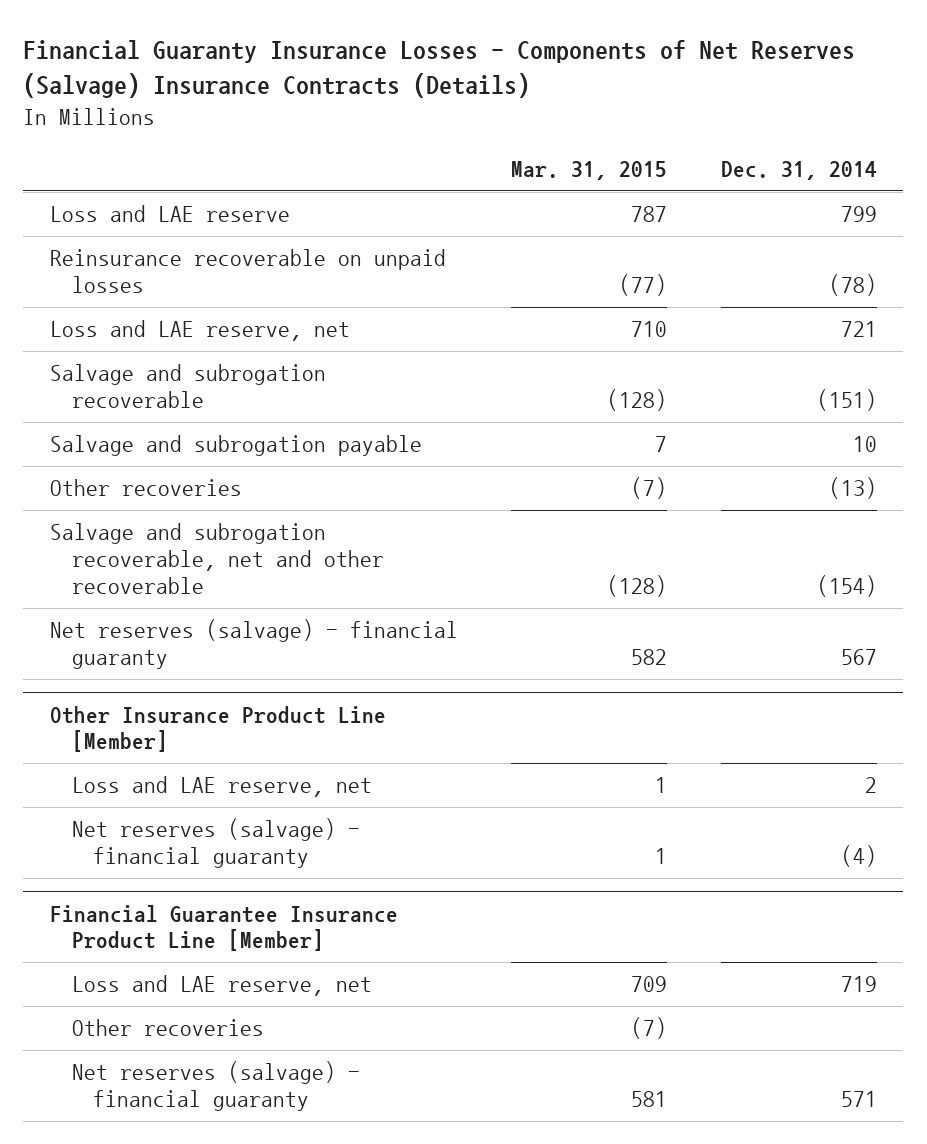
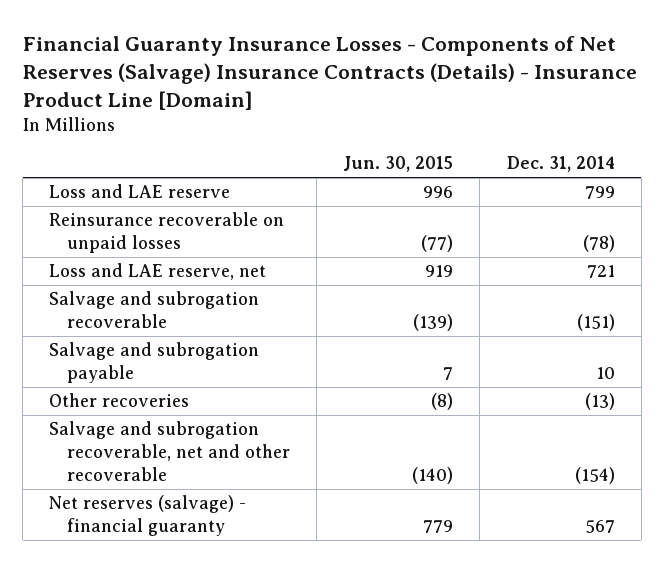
[23,40,856,99] Financial Guaranty Insurance Losses - Components of Net Reserves (Salvage) Insurance Contracts (Details) -> [22,35,637,110] Financial Guaranty Insurance Losses - Components of Net Reserves (Salvage) Insurance Contracts (Details) - Insurance Product Line [Domain]
[511,160,668,180] Mar. 31, 2015 -> none
none -> [343,156,454,173] Jun. 30, 2015
[49,705,386,753] Other Insurance Product Line [Member] -> none
[71,776,372,798] Loss and LAE reserve, net -> none
[71,818,360,869] Net reserves (salvage) - financial guaranty -> none
[49,904,398,952] Financial Guarantee Insurance Product Line [Member] -> none
[71,975,372,997] Loss and LAE reserve, net -> none
[71,1019,264,1037] Other recoveries -> none
[71,1061,360,1112] Net reserves (salvage) - financial guaranty -> none

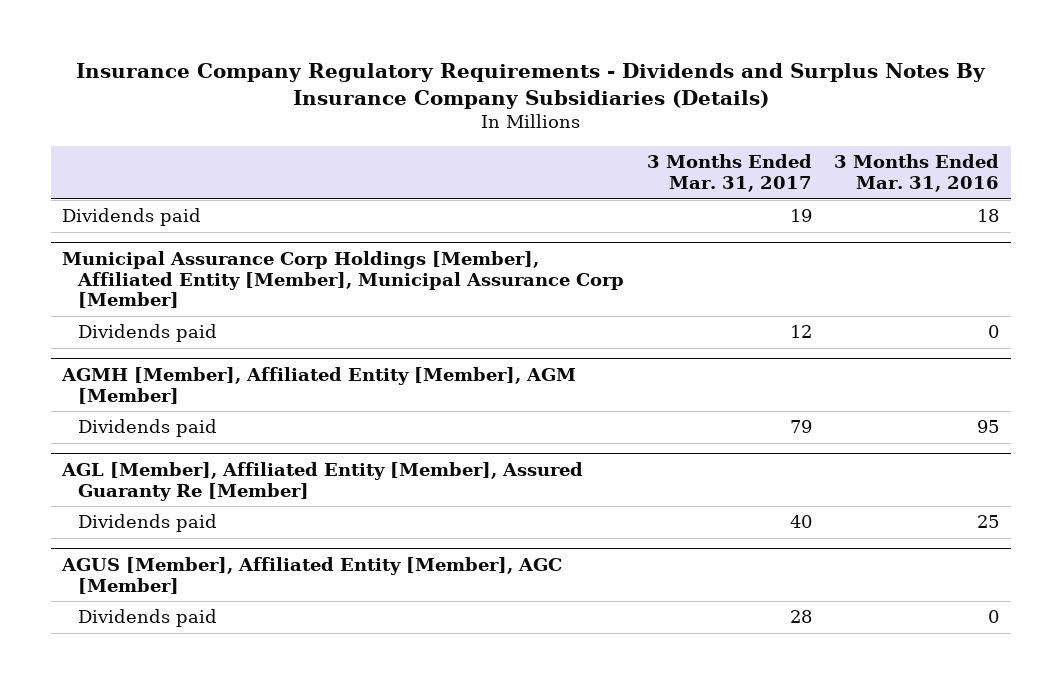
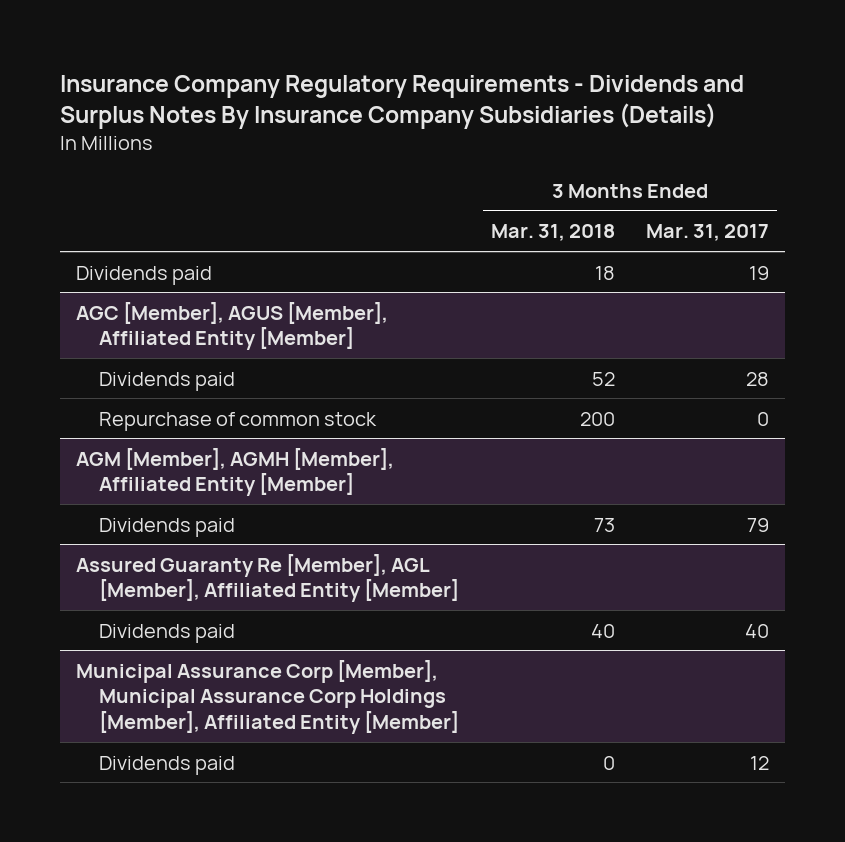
[834,154,1000,193] 3 Months Ended Mar. 31, 2016 -> none
none -> [490,224,615,242] Mar. 31, 2018
[62,250,624,309] Municipal Assurance Corp Holdings [Member], Affiliated Entity [Member], Municipal Assurance Corp [Member] -> none
none -> [75,301,388,351] AGC [Member], AGUS [Member], Affiliated Entity [Member]
[789,325,812,339] 12 -> [746,371,770,386] 28
none -> [99,411,378,431] Repurchase of common stock
[61,366,577,404] AGMH [Member], Affiliated Entity [Member], AGM [Member] -> [75,447,394,497] AGM [Member], AGMH [Member], Affiliated Entity [Member]
[61,461,584,501] AGL [Member], Affiliated Entity [Member], Assured Guaranty Re [Member] -> [75,553,460,603] Assured Guaranty Re [Member], AGL [Member], Affiliated Entity [Member]
[61,556,563,594] AGUS [Member], Affiliated Entity [Member], AGC [Member] -> none
none -> [75,659,460,735] Municipal Assurance Corp [Member], Municipal Assurance Corp Holdings [Member], Affiliated Entity [Member]
[789,610,812,624] 28 -> [750,755,770,770] 12

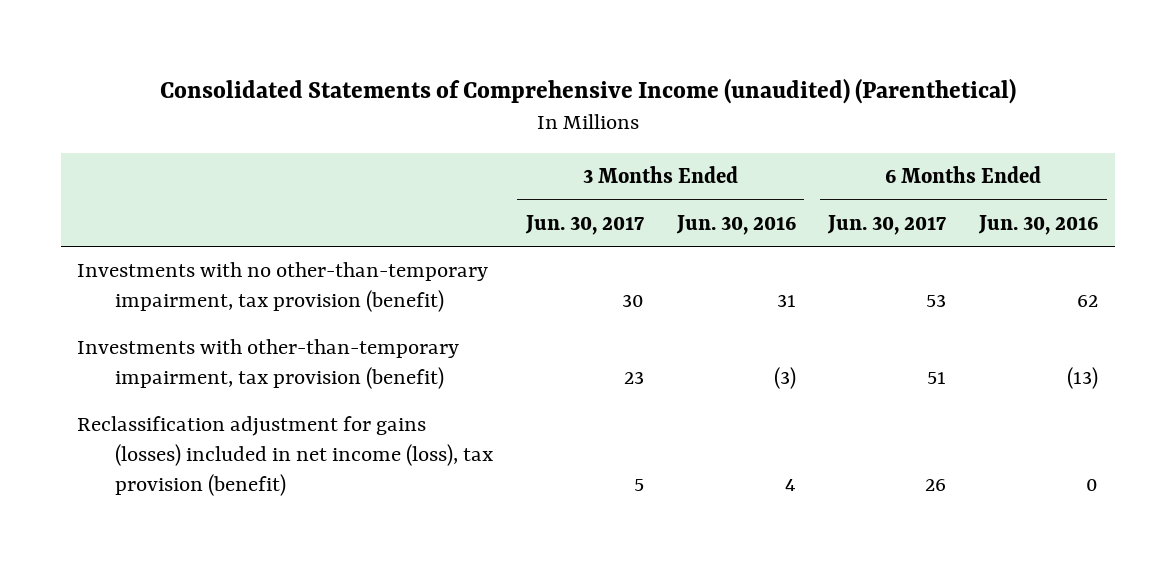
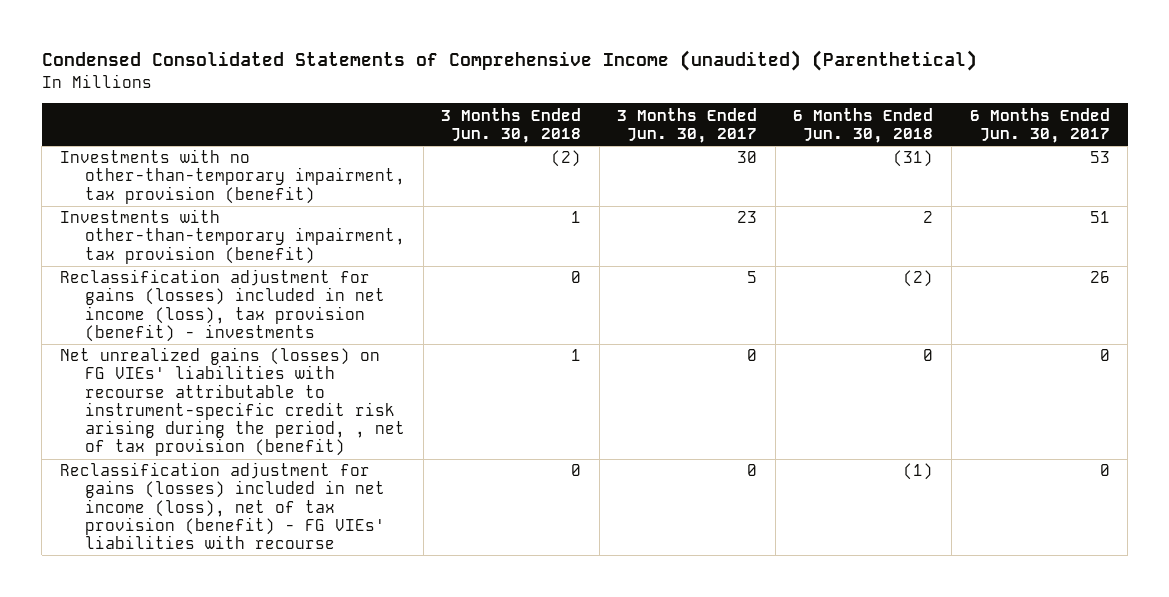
[159,77,1016,104] Consolidated Statements of Comprehensive Income (unaudited) (Parenthetical) -> [41,50,977,72] Condensed Consolidated Statements of Comprehensive Income (unaudited) (Parenthetical)
[675,214,796,235] Jun. 30, 2016 -> none
[978,214,1099,235] Jun. 30, 2016 -> none
none -> [441,107,582,143] 3 Months Ended Jun. 30, 2018
none -> [793,107,934,143] 6 Months Ended Jun. 30, 2018
[77,416,493,497] Reclassification adjustment for gains (losses) included in net income (loss), tax provision (benefit) -> [59,269,385,342] Reclassification adjustment for gains (losses) included in net income (loss), tax provision (benefit) - investments
none -> [59,347,405,457] Net unrealized gains (losses) on FG VIEs' liabilities with recourse attributable to instrument-specific credit risk arising during the period, , net of tax provision (benefit)
none -> [59,462,385,550] Reclassification adjustment for gains (losses) included in net income (loss), net of tax provision (benefit) - FG VIEs' liabilities with recourse

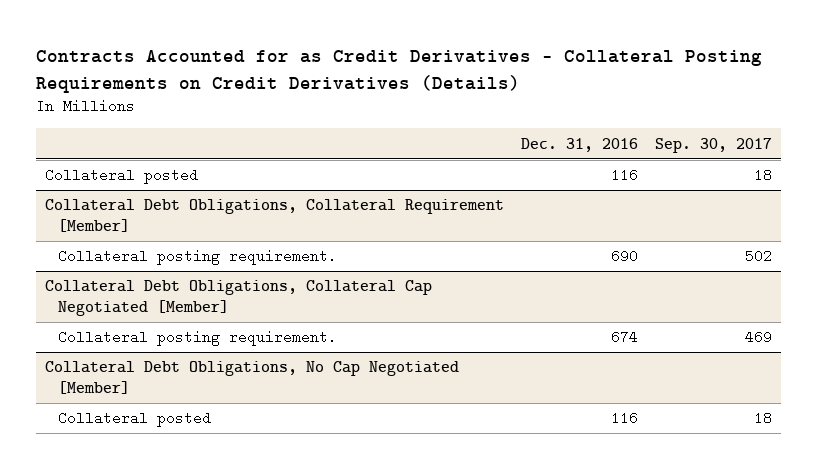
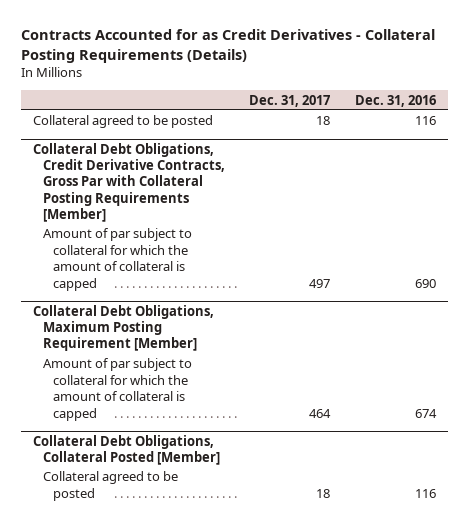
[36,50,763,93] Contracts Accounted for as Credit Derivatives - Collateral Posting Requirements on Credit Derivatives (Details) -> [20,29,435,64] Contracts Accounted for as Credit Derivatives - Collateral Posting Requirements (Details)
[655,137,773,153] Sep. 30, 2017 -> none
none -> [249,94,331,107] Dec. 31, 2017
[44,168,198,185] Collateral posted -> [32,115,213,129] Collateral agreed to be posted
[44,199,504,233] Collateral Debt Obligations, Collateral Requirement [Member] -> [32,142,225,223] Collateral Debt Obligations, Credit Derivative Contracts, Gross Par with Collateral Posting Requirements [Member]
[58,249,338,266] Collateral posting requirement. -> [42,228,192,291] Amount of par subject to collateral for which the amount of collateral is capped
[44,280,432,317] Collateral Debt Obligations, Collateral Cap Negotiated [Member] -> [32,304,214,352] Collateral Debt Obligations, Maximum Posting Requirement [Member]
[58,330,338,347] Collateral posting requirement. -> [42,358,192,421] Amount of par subject to collateral for which the amount of collateral is capped
[44,361,459,395] Collateral Debt Obligations, No Cap Negotiated [Member] -> [32,434,220,466] Collateral Debt Obligations, Collateral Posted [Member]
[58,411,212,428] Collateral posted -> [42,471,178,501] Collateral agreed to be posted

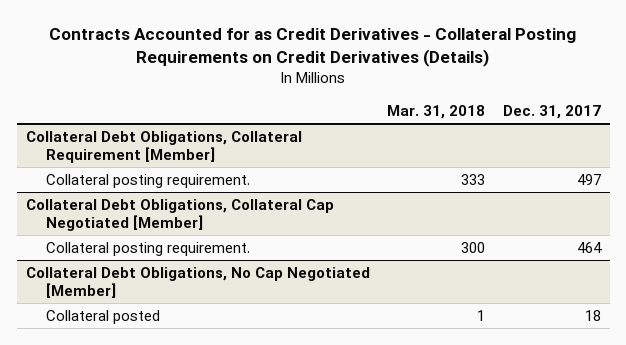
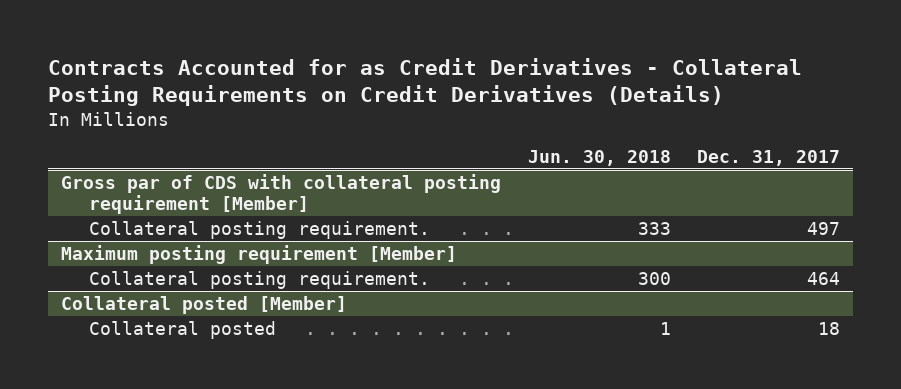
[387,104,486,119] Mar. 31, 2018 -> none
none -> [527,149,671,166] Jun. 30, 2018
[25,130,302,163] Collateral Debt Obligations, Collateral Requirement [Member] -> [60,174,501,214] Gross par of CDS with collateral posting requirement [Member]
[25,198,334,231] Collateral Debt Obligations, Collateral Cap Negotiated [Member] -> [60,245,457,265] Maximum posting requirement [Member]
[25,266,370,298] Collateral Debt Obligations, No Cap Negotiated [Member] -> [60,296,347,315] Collateral posted [Member]

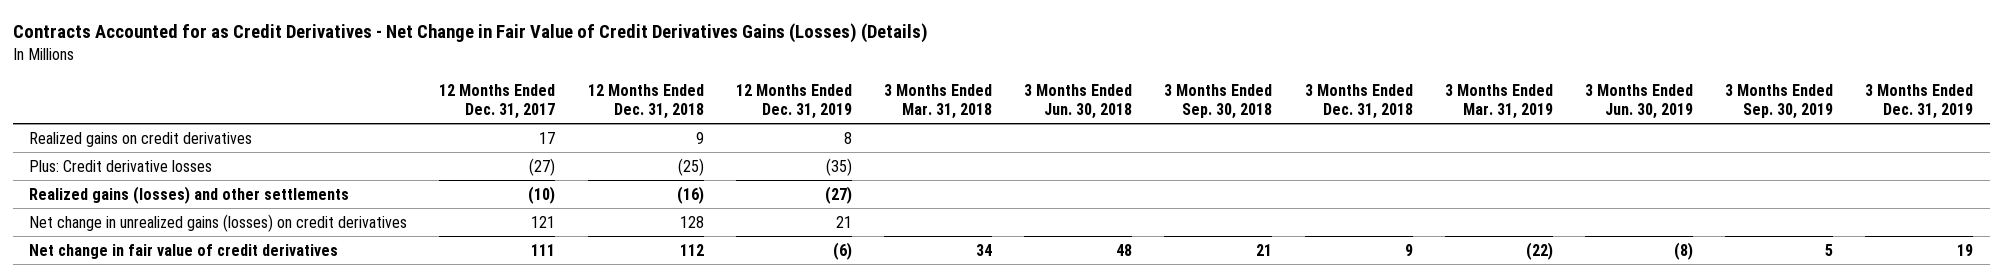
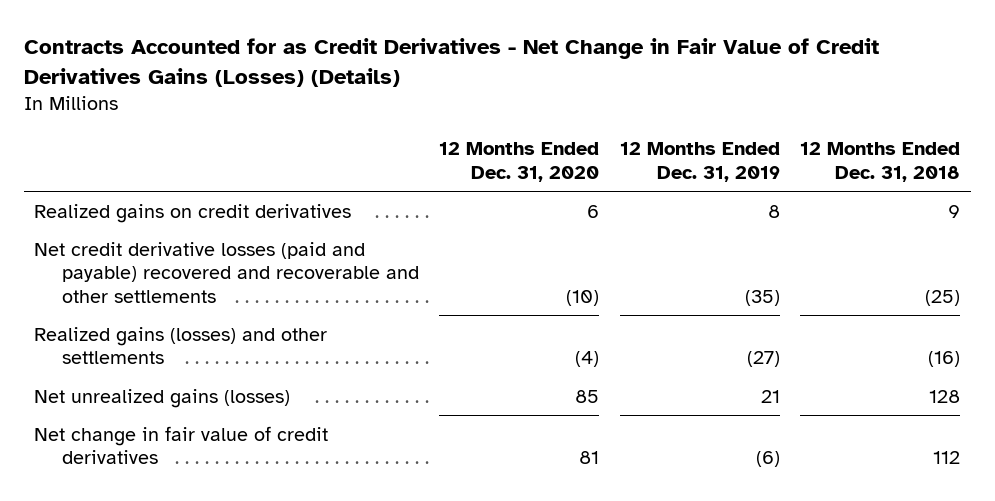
[439,83,556,120] 12 Months Ended Dec. 31, 2017 -> none
[883,83,992,120] 3 Months Ended Mar. 31, 2018 -> none
[1024,83,1133,120] 3 Months Ended Jun. 30, 2018 -> none
[1164,83,1273,120] 3 Months Ended Sep. 30, 2018 -> none
[1304,83,1413,120] 3 Months Ended Dec. 31, 2018 -> none
[1444,83,1553,120] 3 Months Ended Mar. 31, 2019 -> none
[1585,83,1694,120] 3 Months Ended Jun. 30, 2019 -> none
[1725,83,1834,120] 3 Months Ended Sep. 30, 2019 -> none
[1865,83,1974,120] 3 Months Ended Dec. 31, 2019 -> none
none -> [439,142,600,182] 12 Months Ended Dec. 31, 2020
[29,159,213,172] Plus: Credit derivative losses -> [34,241,419,303] Net credit derivative losses (paid and payable) recovered and recoverable and other settlements
[29,213,408,232] Net change in unrealized gains (losses) on credit derivatives -> [34,388,291,408] Net unrealized gains (losses)

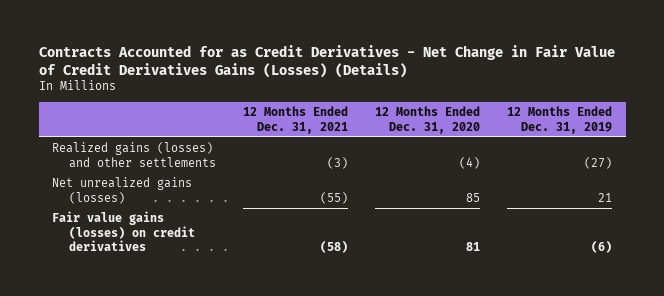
[800,142,961,182] 12 Months Ended Dec. 31, 2018 -> none
none -> [243,106,349,134] 12 Months Ended Dec. 31, 2021
[34,203,352,223] Realized gains on credit derivatives -> none
[34,241,419,303] Net credit derivative losses (paid and payable) recovered and recoverable and other settlements -> none
[34,425,329,465] Net change in fair value of credit derivatives -> [52,211,195,251] Fair value gains (losses) on credit derivatives

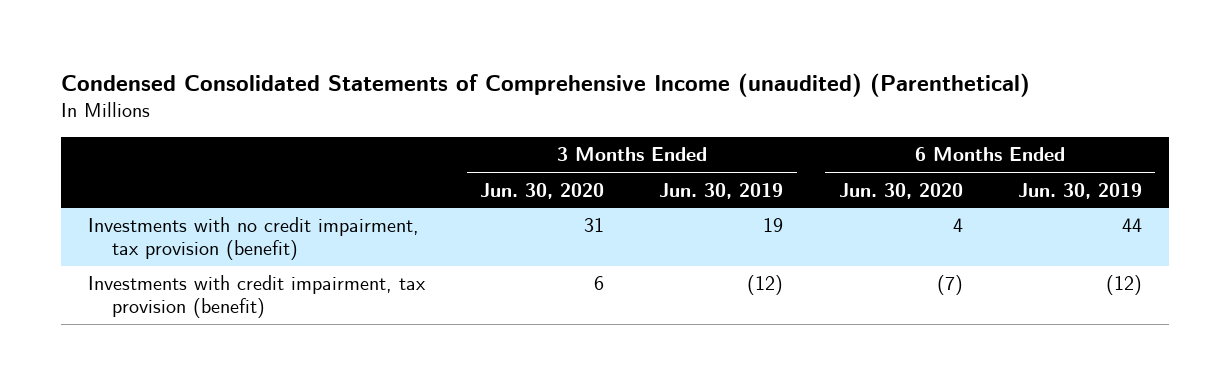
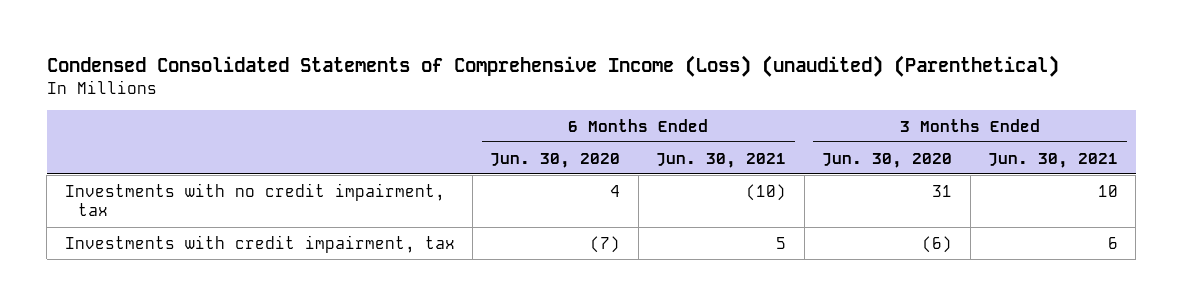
[60,72,1030,97] Condensed Consolidated Statements of Comprehensive Income (unaudited) (Parenthetical) -> [46,54,1059,77] Condensed Consolidated Statements of Comprehensive Income (Loss) (unaudited) (Parenthetical)
[659,182,784,199] Jun. 30, 2019 -> none
[1017,182,1142,199] Jun. 30, 2019 -> none
none -> [656,152,787,168] Jun. 30, 2021
none -> [987,152,1118,168] Jun. 30, 2021
[88,217,420,261] Investments with no credit impairment, tax provision (benefit) -> [64,182,445,217] Investments with no credit impairment, tax
[88,275,427,319] Investments with credit impairment, tax provision (benefit) -> [64,234,455,253] Investments with credit impairment, tax
[594,276,605,291] 6 -> [922,235,953,253] (6)

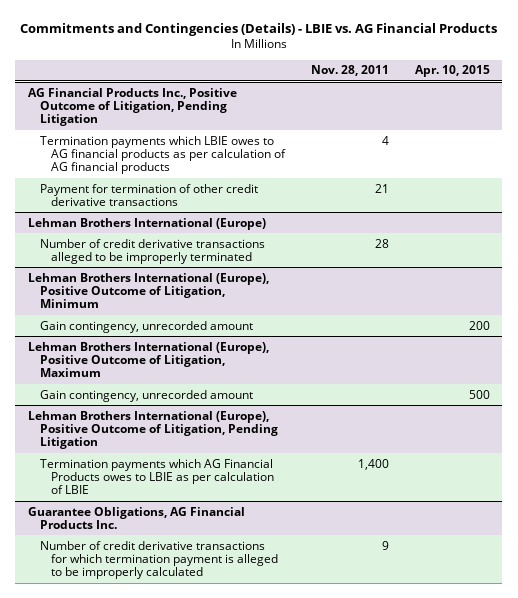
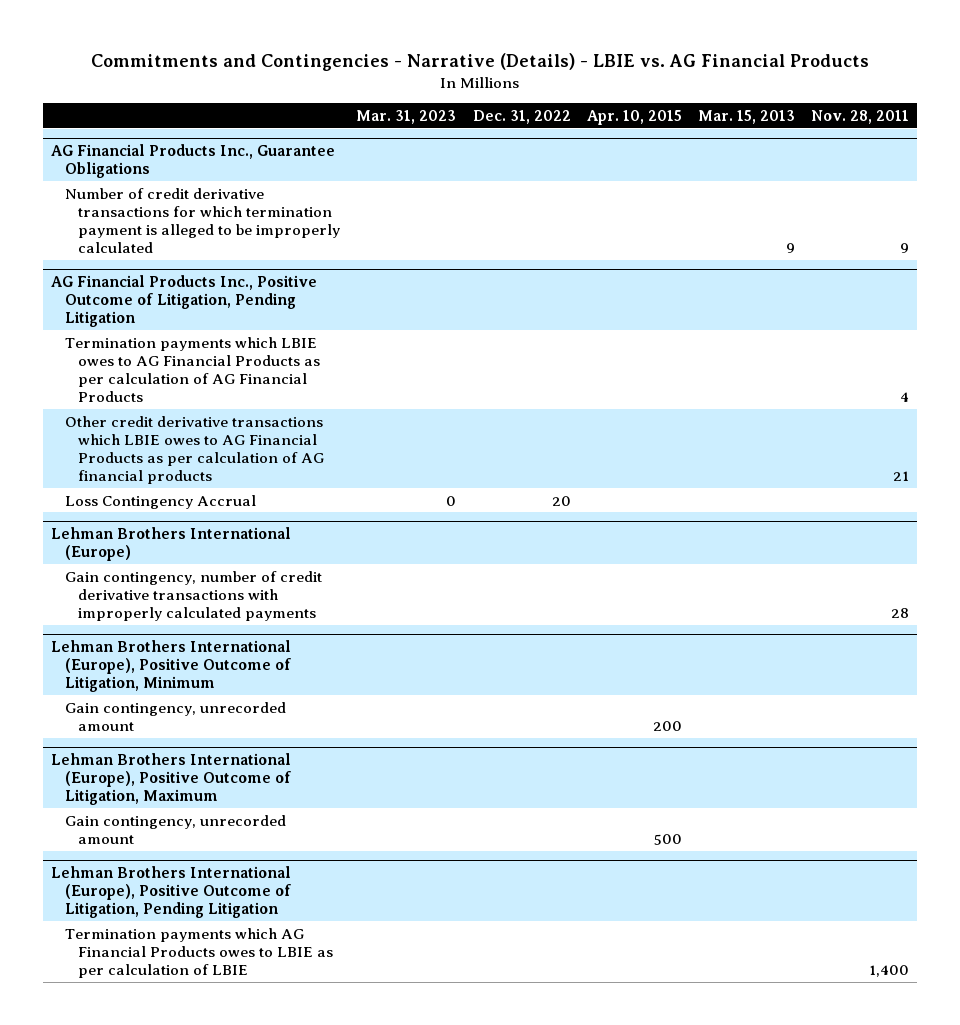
[19,23,497,37] Commitments and Contingencies (Details) - LBIE vs. AG Financial Products -> [91,52,870,71] Commitments and Contingencies - Narrative (Details) - LBIE vs. AG Financial Products
none -> [356,110,457,125] Mar. 31, 2023
none -> [472,110,571,125] Dec. 31, 2022
none -> [698,110,796,125] Mar. 15, 2013
none -> [50,143,335,179] AG Financial Products Inc., Guarantee Obligations
none -> [64,187,341,254] Number of credit derivative transactions for which termination payment is alleged to be improperly calculated
[39,135,287,174] Termination payments which LBIE owes to AG financial products as per calculation of AG financial products -> [64,336,321,403] Termination payments which LBIE owes to AG Financial Products as per calculation of AG Financial Products
[39,183,258,206] Payment for termination of other credit derivative transactions -> [64,415,325,485] Other credit derivative transactions which LBIE owes to AG Financial Products as per calculation of AG financial products
none -> [64,494,256,509] Loss Contingency Accrual
[39,238,265,264] Number of credit derivative transactions alleged to be improperly terminated -> [64,570,322,622] Gain contingency, number of credit derivative transactions with improperly calculated payments
[28,506,246,529] Guarantee Obligations, AG Financial Products Inc. -> none
[39,540,279,579] Number of credit derivative transactions for which termination payment is alleged to be improperly calculated -> none

